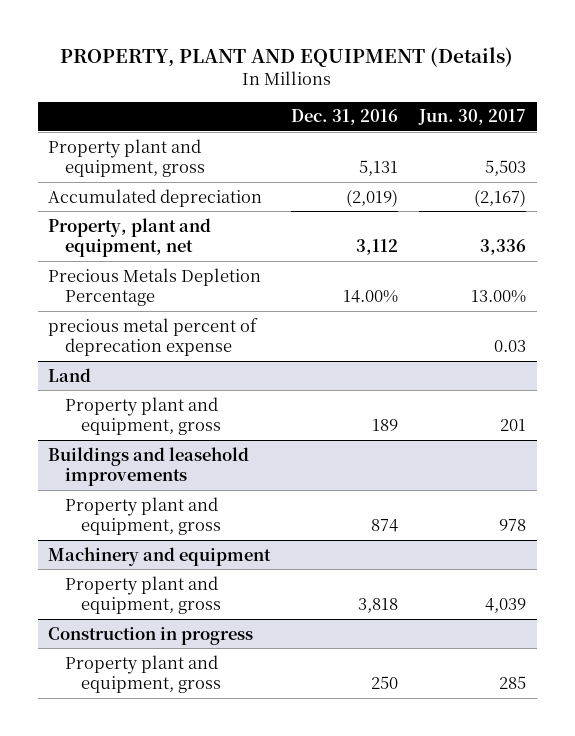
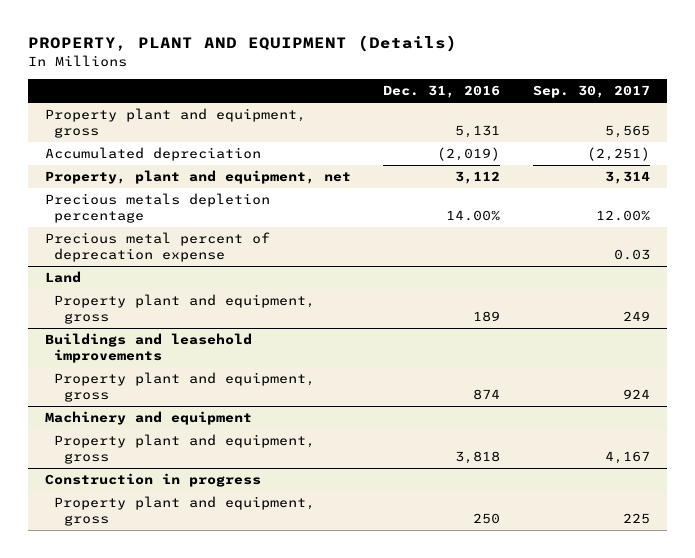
[418,109,527,126] Jun. 30, 2017 -> none
none -> [533,85,651,99] Sep. 30, 2017
[48,267,262,306] Precious Metals Depletion Percentage -> [44,193,270,224] Precious metals depletion percentage
[48,317,259,356] precious metal percent of deprecation expense -> [44,232,270,263] Precious metal percent of deprecation expense

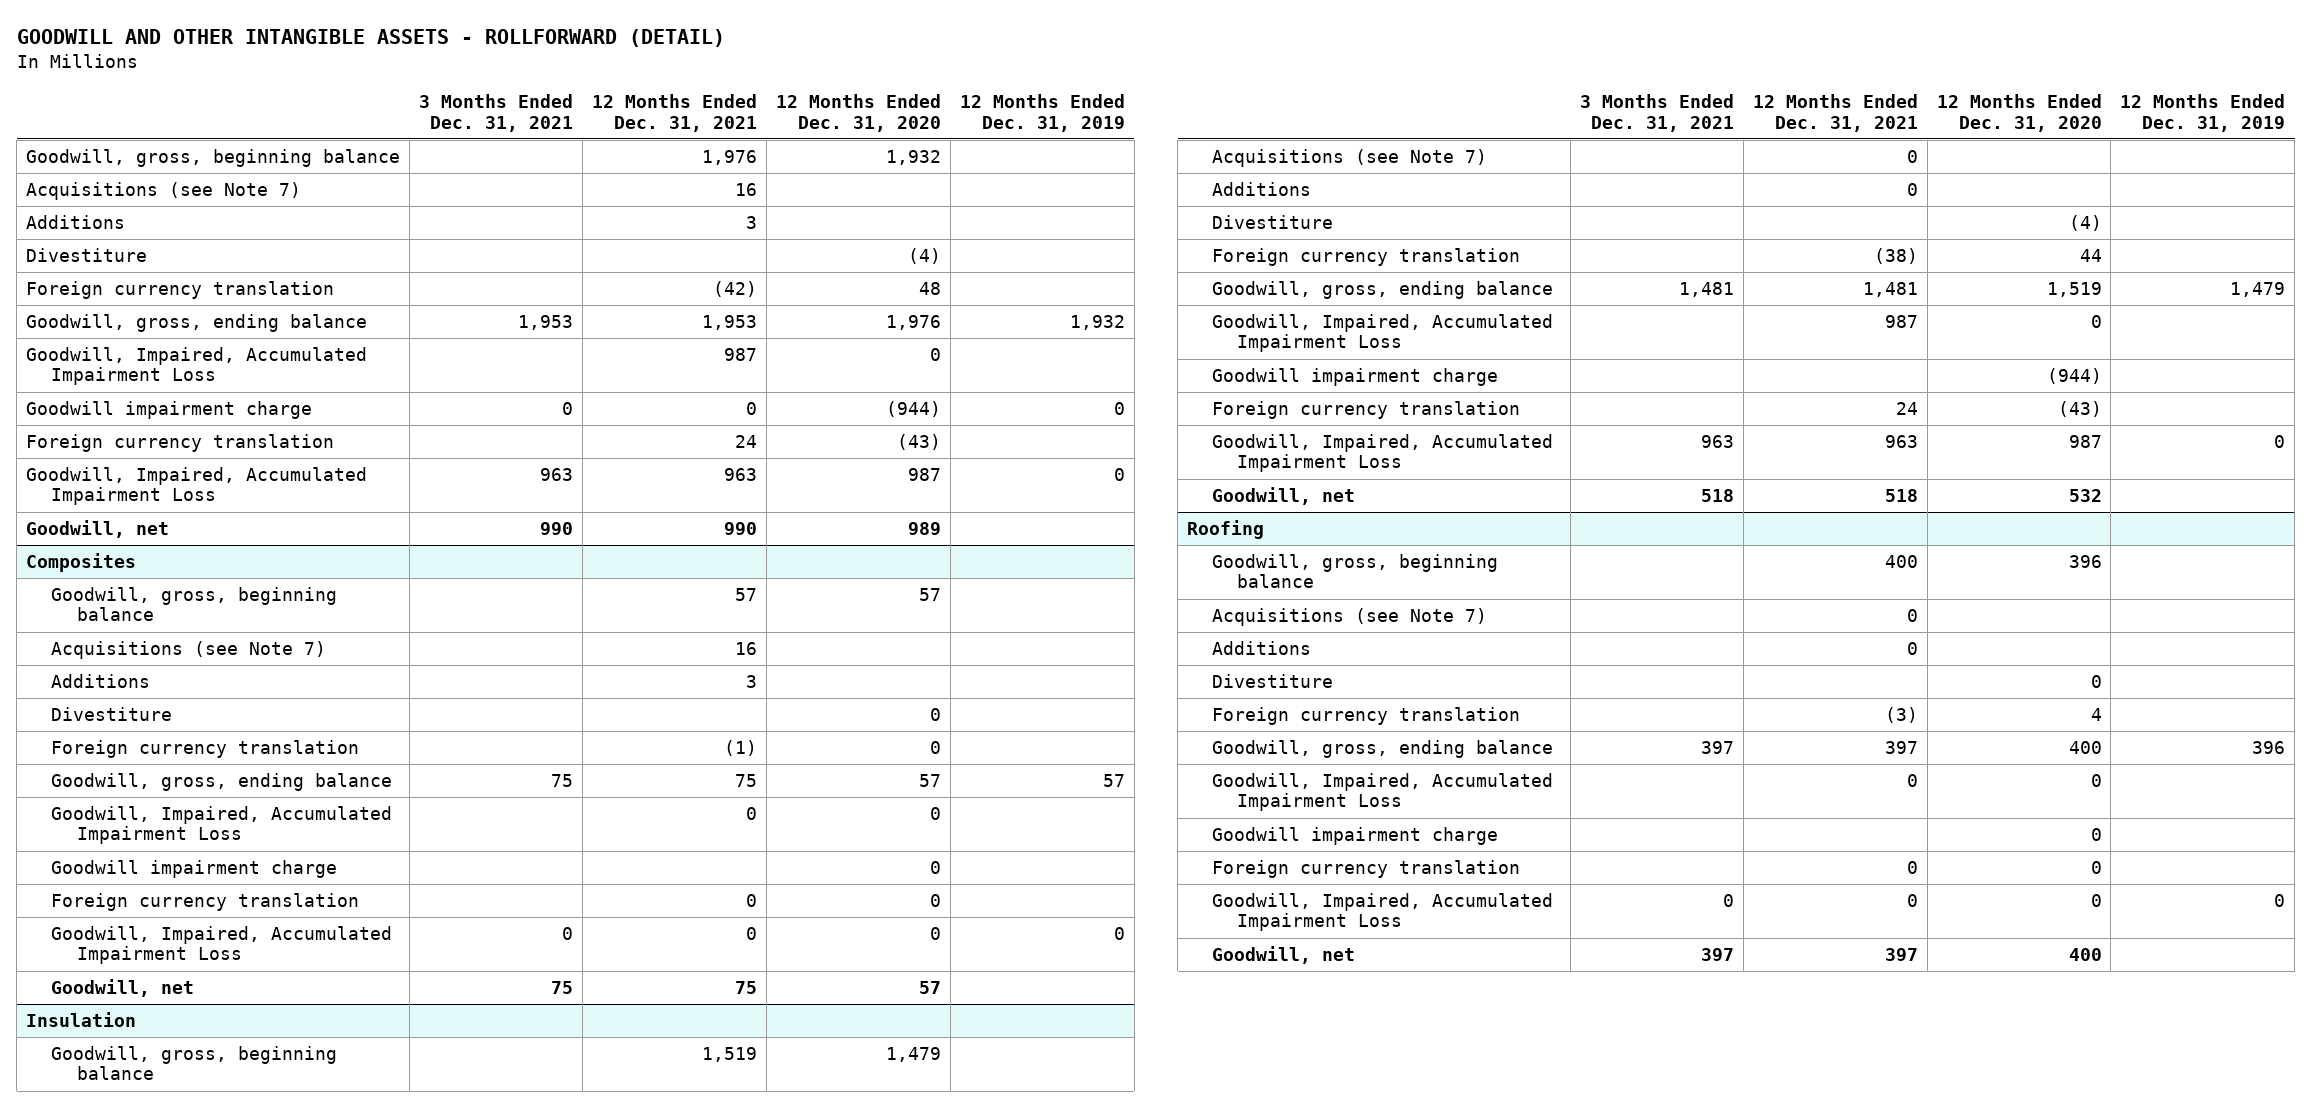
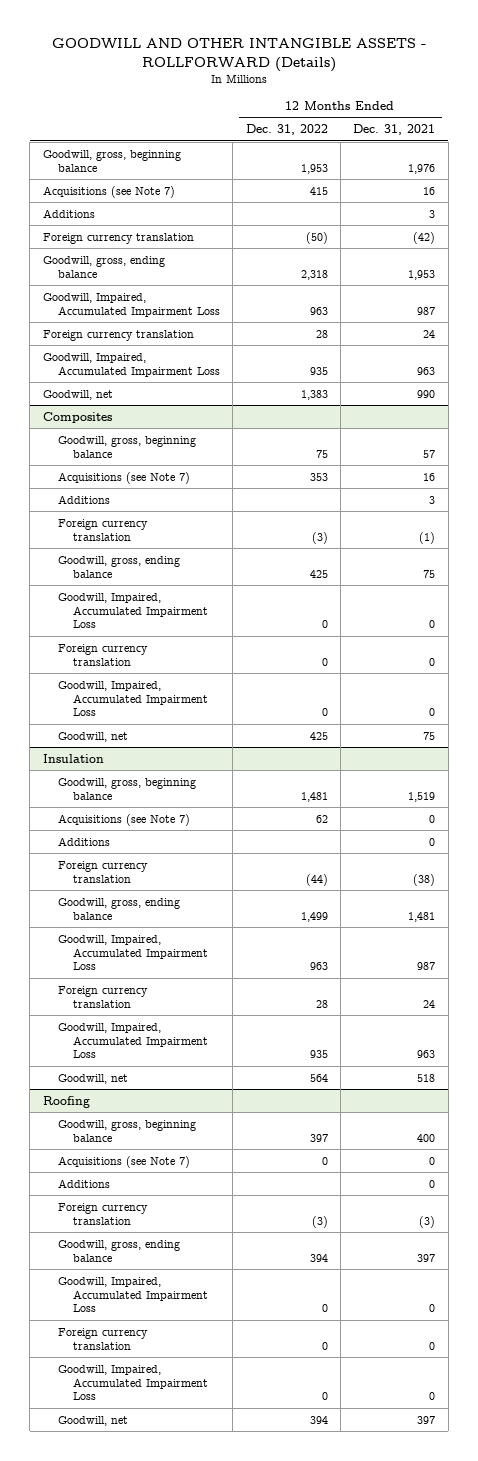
[16,29,725,48] GOODWILL AND OTHER INTANGIBLE ASSETS - ROLLFORWARD (DETAIL) -> [51,38,426,72] GOODWILL AND OTHER INTANGIBLE ASSETS - ROLLFORWARD (Details)
[419,94,574,132] 3 Months Ended Dec. 31, 2021 -> none
[775,94,941,132] 12 Months Ended Dec. 31, 2020 -> none
[959,94,1125,132] 12 Months Ended Dec. 31, 2019 -> none
none -> [245,124,328,136] Dec. 31, 2022
[26,247,148,262] Divestiture -> none
[26,400,313,419] Goodwill impairment charge -> none
[51,706,173,721] Divestiture -> none
[51,859,338,878] Goodwill impairment charge -> none
[1212,214,1334,229] Divestiture -> none
[1212,367,1499,386] Goodwill impairment charge -> none
[1212,673,1334,688] Divestiture -> none
[1212,826,1499,845] Goodwill impairment charge -> none

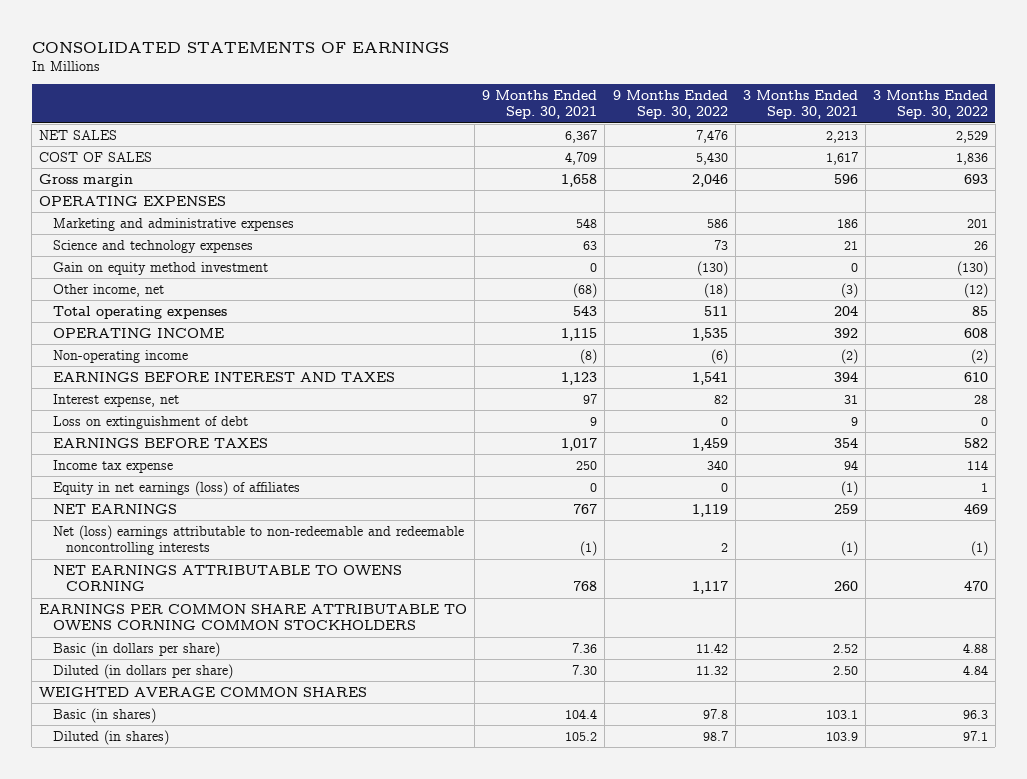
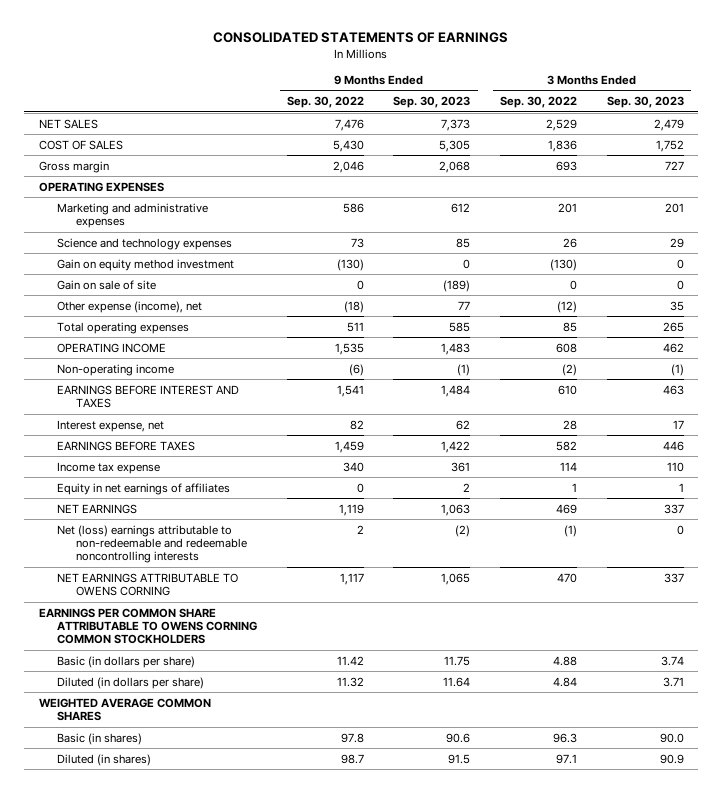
[482,89,598,120] 9 Months Ended Sep. 30, 2021 -> none
[742,89,858,120] 3 Months Ended Sep. 30, 2021 -> none
none -> [393,96,471,109] Sep. 30, 2023
none -> [606,96,684,109] Sep. 30, 2023
none -> [57,279,157,290] Gain on sale of site
[52,283,164,297] Other income, net -> [57,300,203,313] Other expense (income), net
[52,415,248,429] Loss on extinguishment of debt -> none
[52,480,300,496] Equity in net earnings (loss) of affiliates -> [57,482,231,495] Equity in net earnings of affiliates

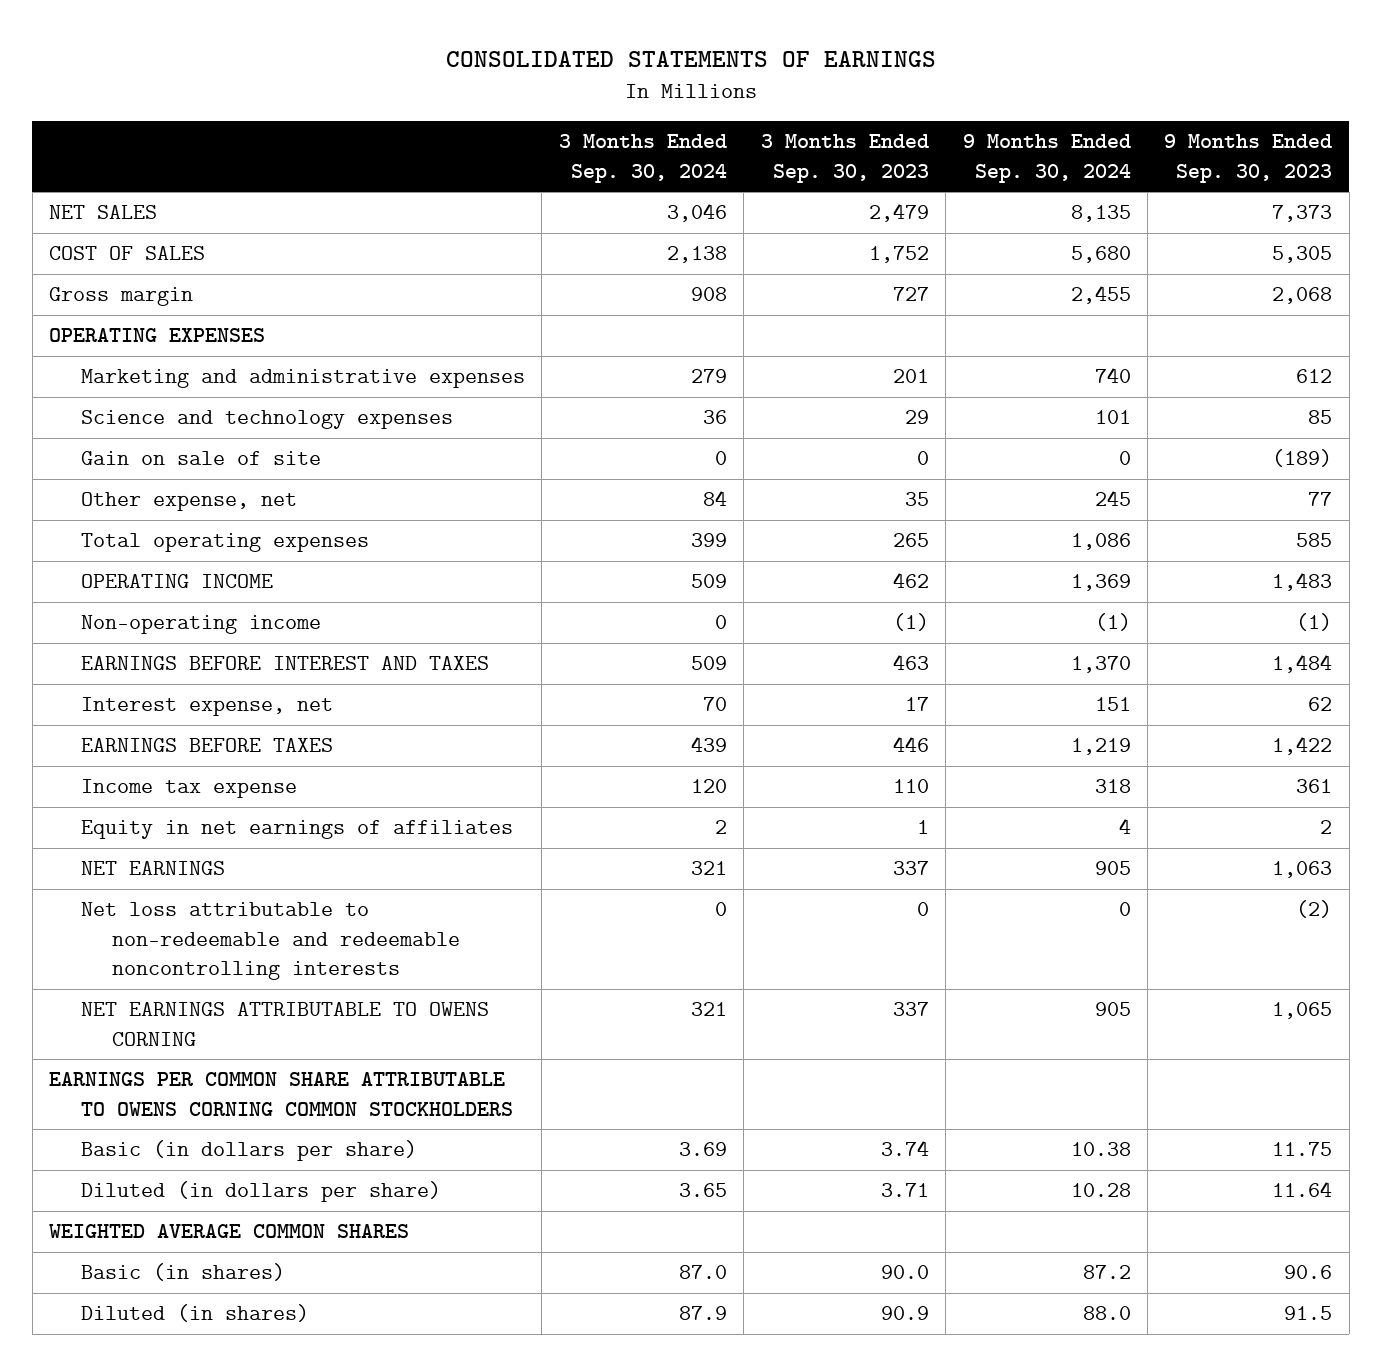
[286,96,364,109] Sep. 30, 2022 -> none
[500,96,578,109] Sep. 30, 2022 -> none
none -> [558,134,727,183] 3 Months Ended Sep. 30, 2024
none -> [962,134,1131,183] 9 Months Ended Sep. 30, 2024
[57,258,235,271] Gain on equity method investment -> none
[57,300,203,313] Other expense (income), net -> [80,492,297,512] Other expense, net
[57,524,247,564] Net (loss) earnings attributable to non-redeemable and redeemable noncontrolling interests -> [80,902,461,981] Net loss attributable to non-redeemable and redeemable noncontrolling interests

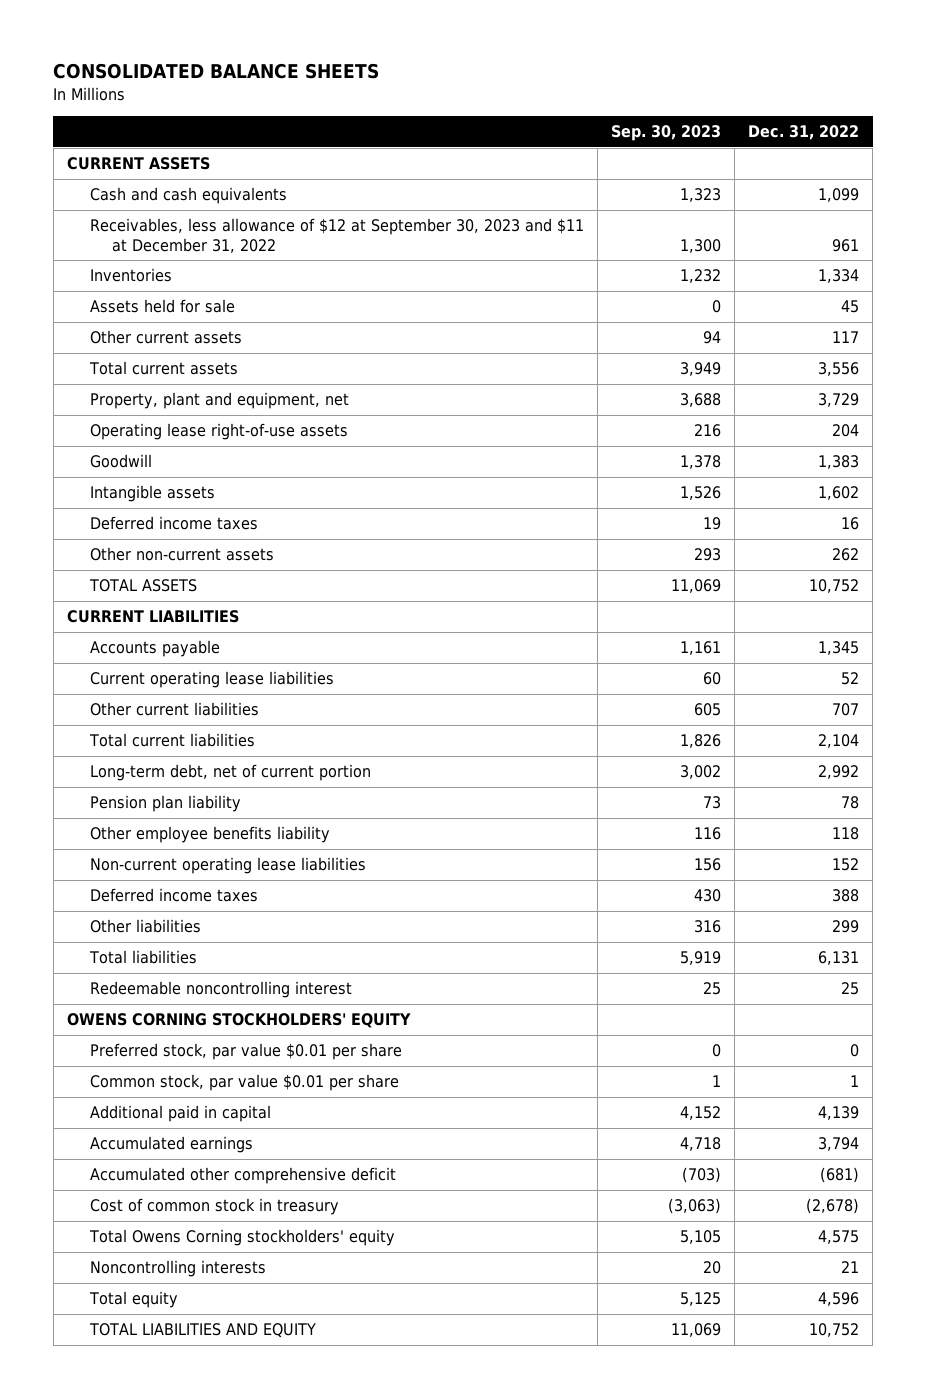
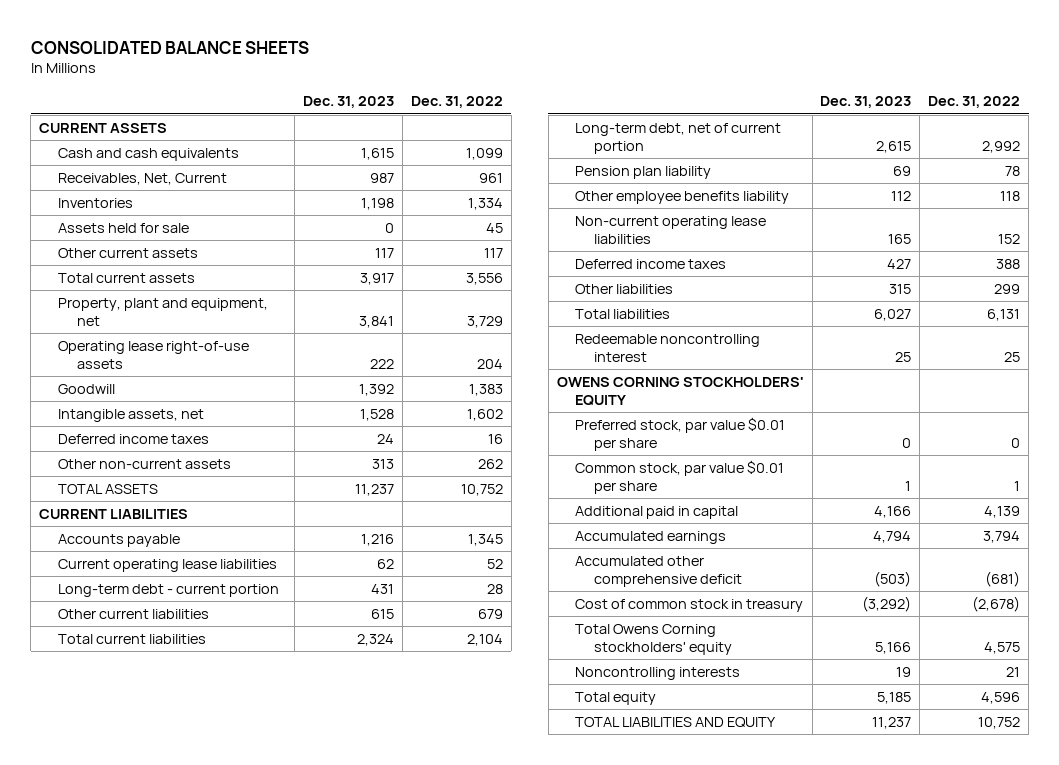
[610,125,721,142] Sep. 30, 2023 -> none
none -> [303,96,395,109] Dec. 31, 2023
[89,218,584,253] Receivables, less allowance of $12 at September 30, 2023 and $11 at December 31, 2022 -> [58,173,228,186] Receivables, Net, Current
[89,485,215,503] Intangible assets -> [58,409,205,423] Intangible assets, net
none -> [58,584,280,598] Long-term debt - current portion
[832,703,860,717] 707 -> [477,609,503,620] 679

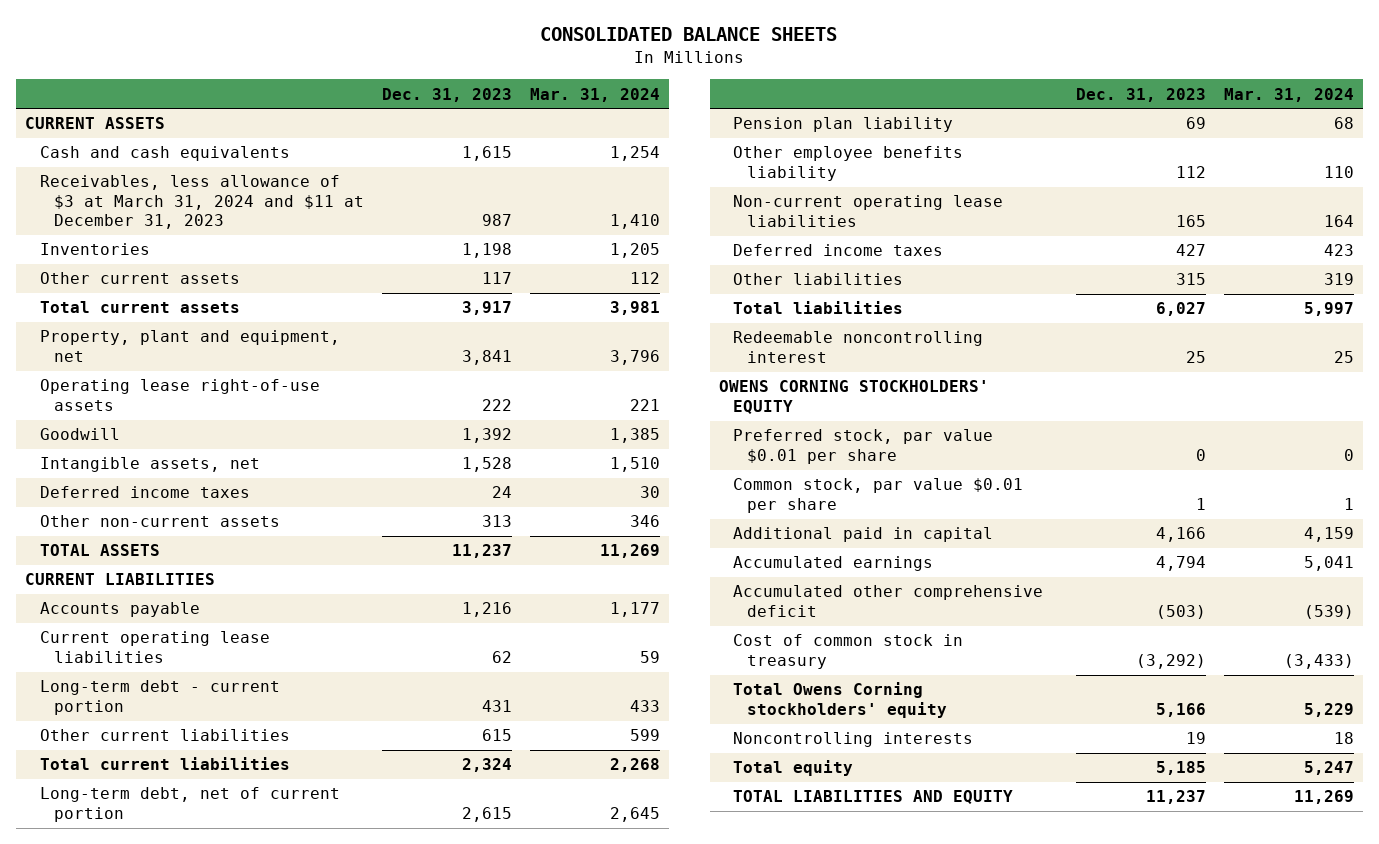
[410,96,503,109] Dec. 31, 2022 -> none
none -> [530,87,661,102] Mar. 31, 2024
[58,173,228,186] Receivables, Net, Current -> [39,175,364,230] Receivables, less allowance of $3 at March 31, 2024 and $11 at December 31, 2023
[58,223,190,234] Assets held for sale -> none

